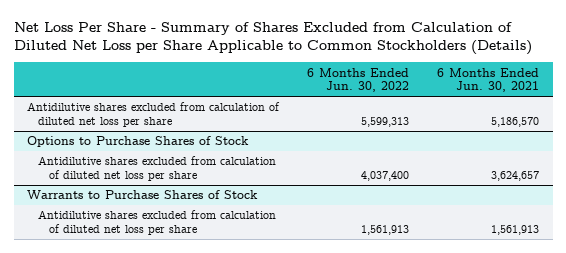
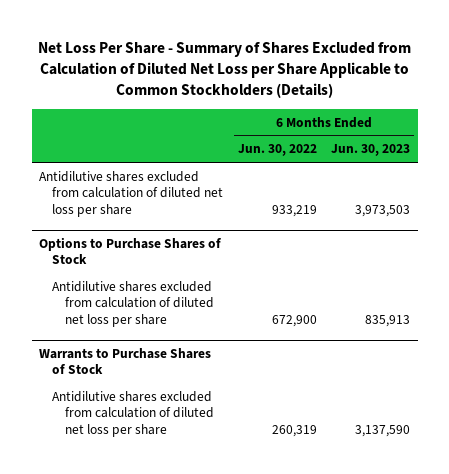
[437,67,540,93] 6 Months Ended Jun. 30, 2021 -> none
none -> [331,144,411,157] Jun. 30, 2023
[361,116,410,127] 5,599,313 -> [271,204,317,217] 933,219
[361,170,410,181] 4,037,400 -> [271,314,317,327] 672,900
[361,224,410,235] 1,561,913 -> [271,424,317,437] 260,319

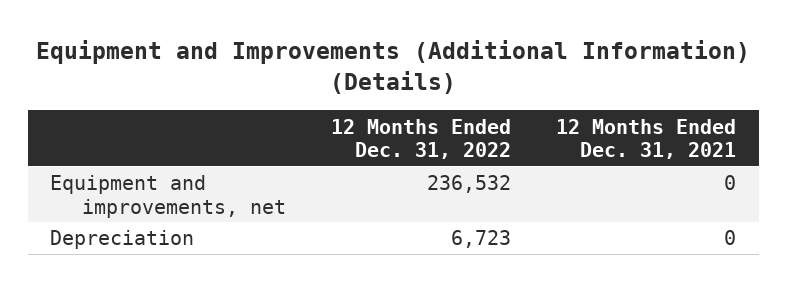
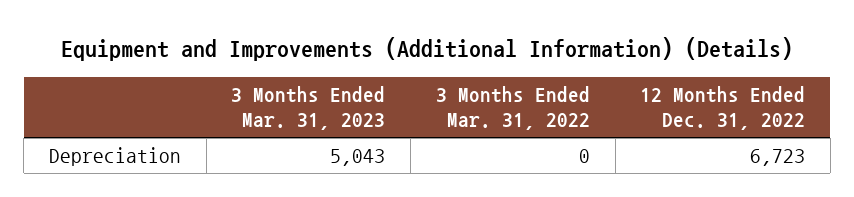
[556,118,737,160] 12 Months Ended Dec. 31, 2021 -> none
none -> [231,86,386,131] 3 Months Ended Mar. 31, 2023
none -> [435,86,590,131] 3 Months Ended Mar. 31, 2022
[50,175,286,218] Equipment and improvements, net -> none

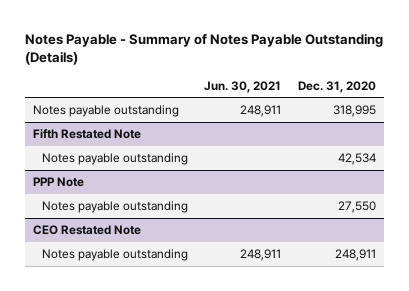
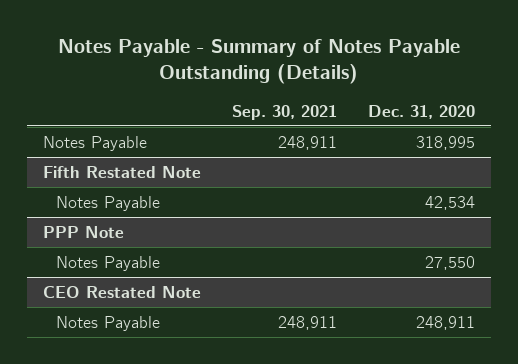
[204,80,282,93] Jun. 30, 2021 -> none
none -> [232,104,338,120] Sep. 30, 2021
[33,105,180,118] Notes payable outstanding -> [42,135,147,151] Notes Payable
[42,153,189,166] Notes payable outstanding -> [56,195,161,211] Notes Payable
[42,201,189,214] Notes payable outstanding -> [56,255,161,271] Notes Payable
[42,249,189,262] Notes payable outstanding -> [56,315,161,331] Notes Payable

